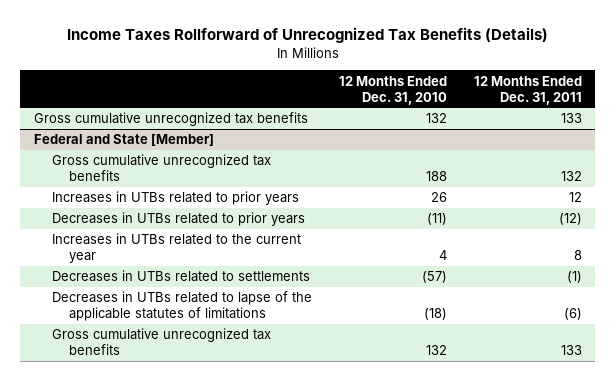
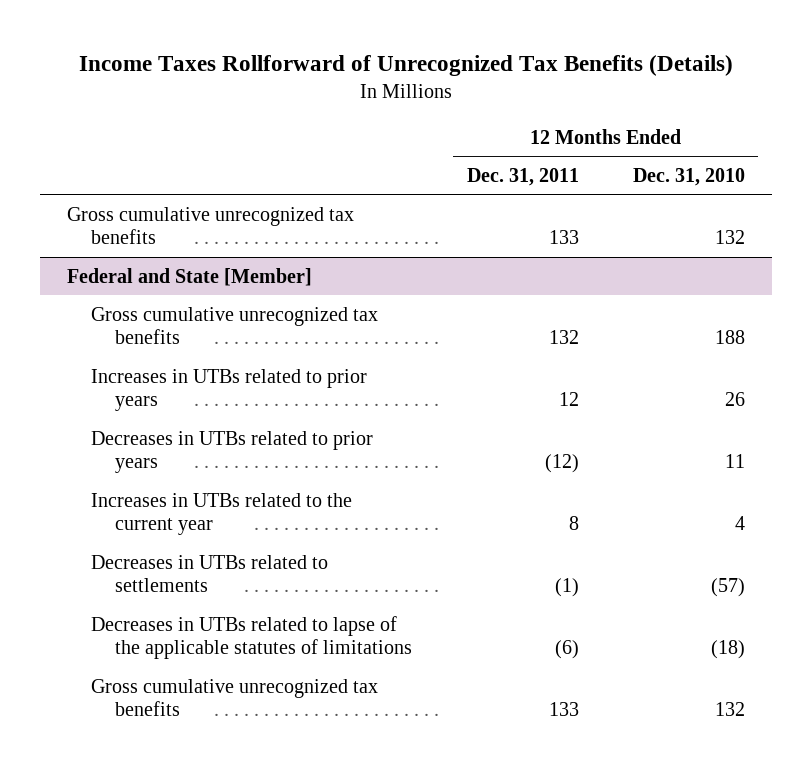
[426,213,447,226] (11) -> [724,454,745,469] 11

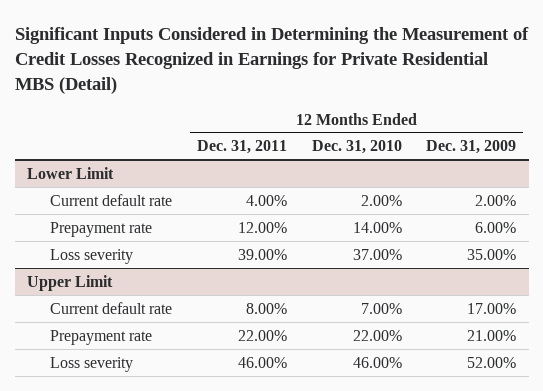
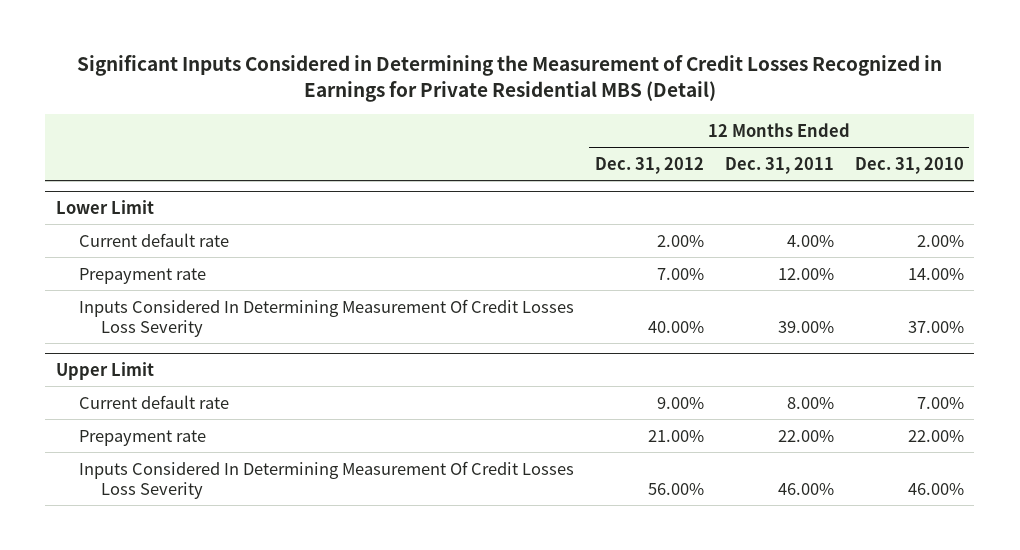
[426,140,517,155] Dec. 31, 2009 -> none
none -> [594,156,704,174] Dec. 31, 2012
[49,248,133,264] Loss severity -> [78,298,574,337] Inputs Considered In Determining Measurement Of Credit Losses Loss Severity
[49,356,133,372] Loss severity -> [78,460,574,499] Inputs Considered In Determining Measurement Of Credit Losses Loss Severity

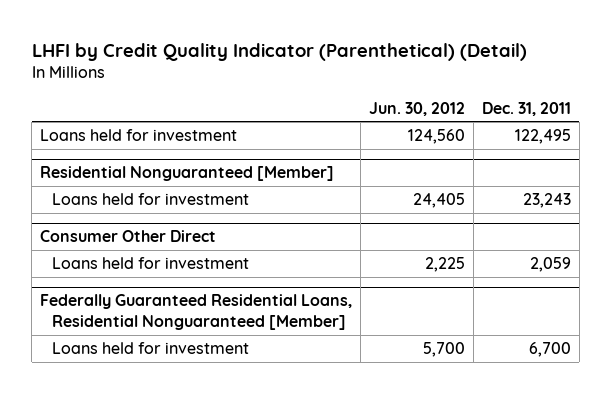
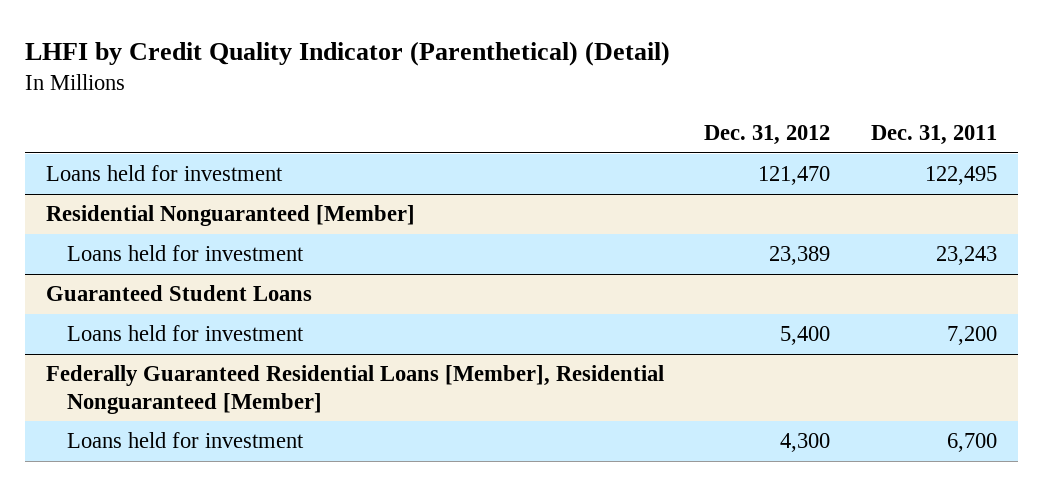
[369,101,466,116] Jun. 30, 2012 -> none
none -> [704,124,831,145] Dec. 31, 2012
[40,230,217,243] Consumer Other Direct -> none
none -> [45,285,312,302] Guaranteed Student Loans
[530,257,572,273] 2,059 -> [947,326,998,346] 7,200
[40,294,353,331] Federally Guaranteed Residential Loans, Residential Nonguaranteed [Member] -> [45,365,664,414] Federally Guaranteed Residential Loans [Member], Residential Nonguaranteed [Member]

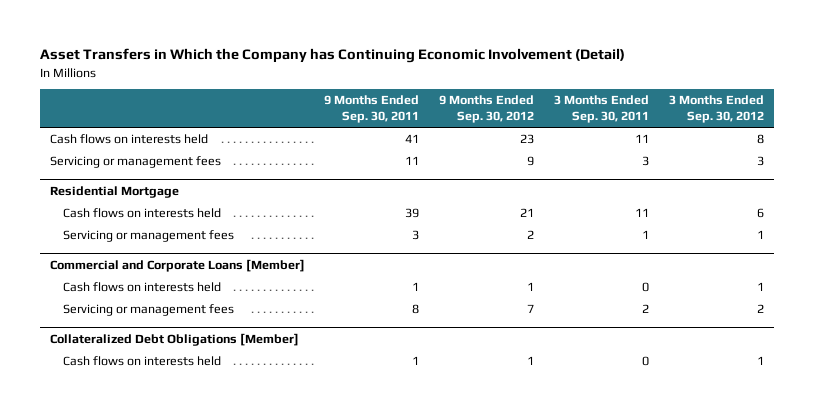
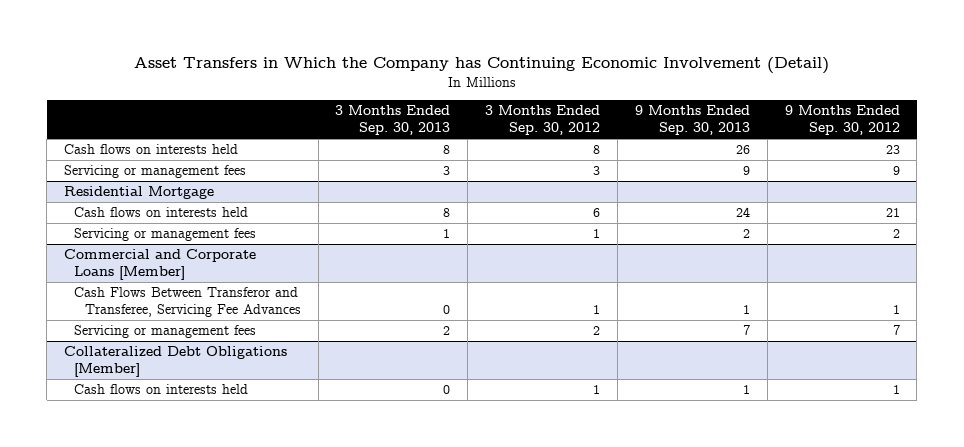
[324,95,420,124] 9 Months Ended Sep. 30, 2011 -> none
[553,95,649,124] 3 Months Ended Sep. 30, 2011 -> none
none -> [335,105,451,136] 3 Months Ended Sep. 30, 2013
none -> [634,105,750,136] 9 Months Ended Sep. 30, 2013
[62,282,221,293] Cash flows on interests held -> [74,287,301,318] Cash Flows Between Transferor and Transferee, Servicing Fee Advances

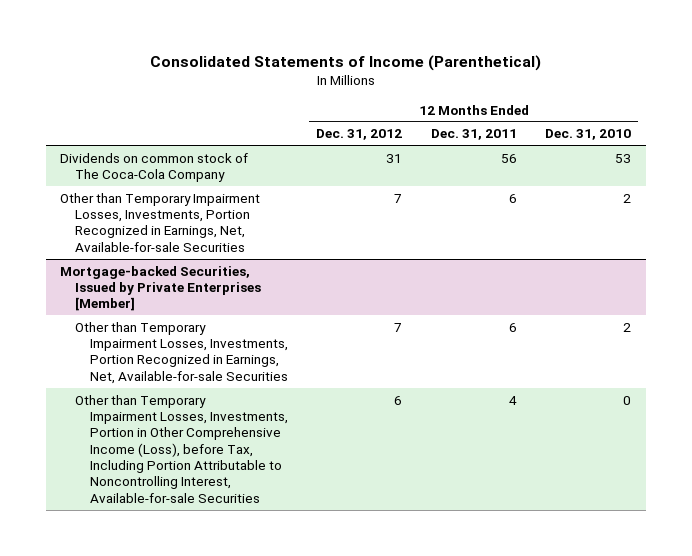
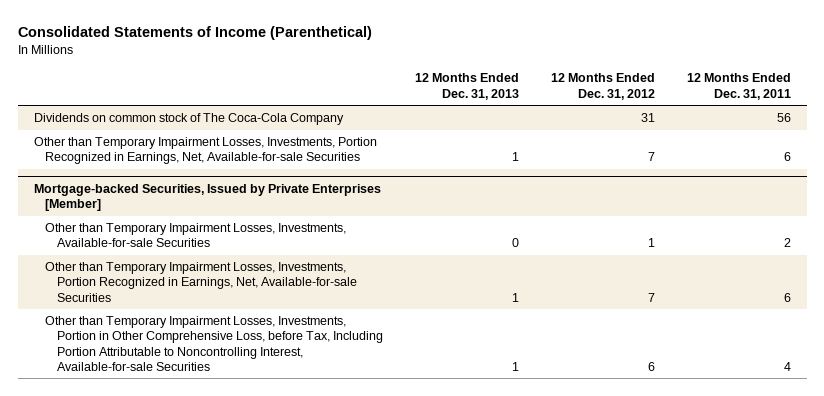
[545,129,632,141] Dec. 31, 2010 -> none
none -> [415,73,520,100] 12 Months Ended Dec. 31, 2013
none -> [45,223,347,248] Other than Temporary Impairment Losses, Investments, Available-for-sale Securities
[75,394,288,503] Other than Temporary Impairment Losses, Investments, Portion in Other Comprehensive Income (Loss), before Tax, Including Portion Attributable to Noncontrolling Interest, Available-for-sale Securities -> [45,316,384,371] Other than Temporary Impairment Losses, Investments, Portion in Other Comprehensive Loss, before Tax, Including Portion Attributable to Noncontrolling Interest, Available-for-sale Securities

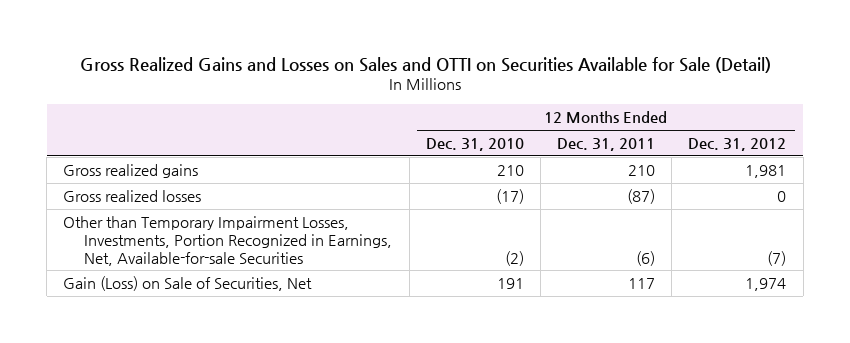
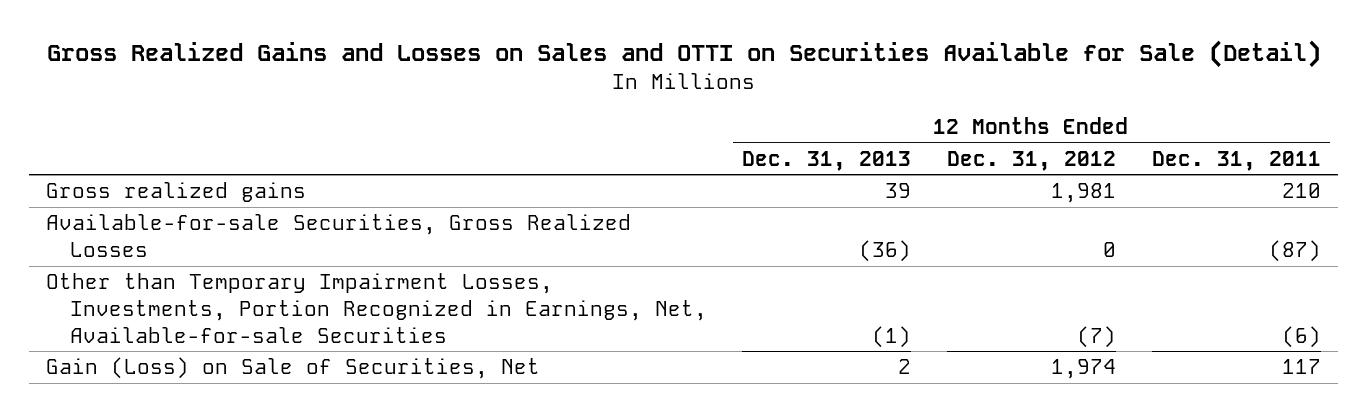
[425,138,524,152] Dec. 31, 2010 -> none
none -> [742,150,912,171] Dec. 31, 2013
[63,190,202,203] Gross realized losses -> [46,214,632,257] Available-for-sale Securities, Gross Realized Losses

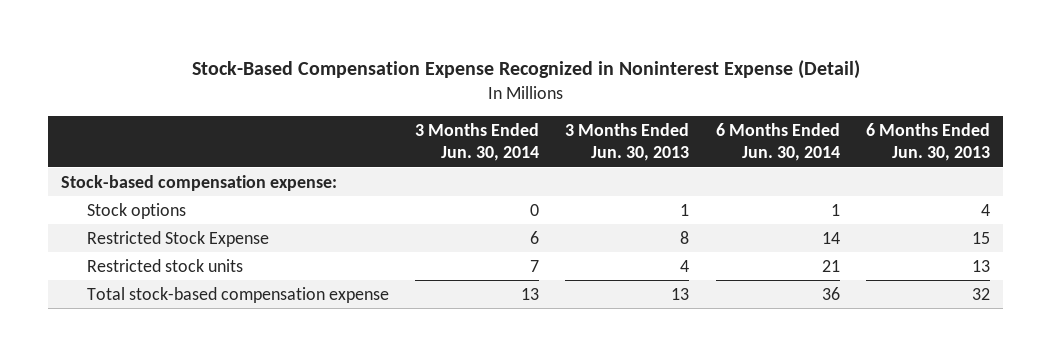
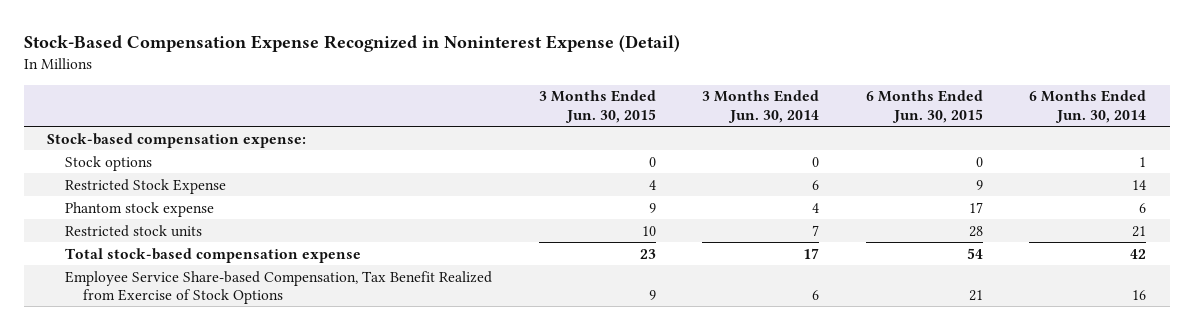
[565,123,690,162] 3 Months Ended Jun. 30, 2013 -> none
[865,123,990,162] 6 Months Ended Jun. 30, 2013 -> none
none -> [538,90,656,123] 3 Months Ended Jun. 30, 2015
none -> [865,90,983,123] 6 Months Ended Jun. 30, 2015
none -> [65,201,215,217] Phantom stock expense
[520,287,539,300] 13 -> [803,247,820,259] 17
[821,286,840,300] 36 -> [1130,248,1147,259] 42
none -> [65,270,493,304] Employee Service Share-based Compensation, Tax Benefit Realized from Exercise of Stock Options

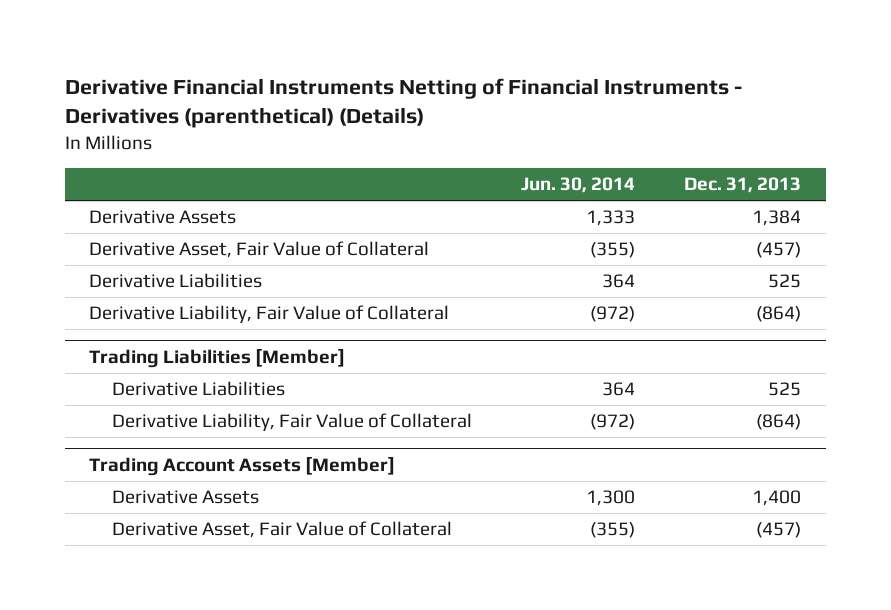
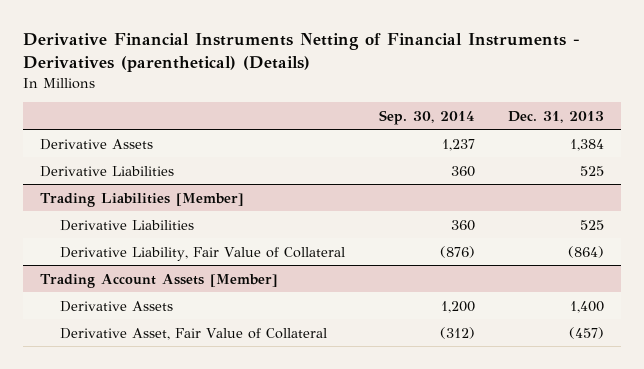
[521,176,636,193] Jun. 30, 2014 -> none
none -> [378,109,475,125] Sep. 30, 2014
[89,241,430,259] Derivative Asset, Fair Value of Collateral -> none
[89,305,450,324] Derivative Liability, Fair Value of Collateral -> none

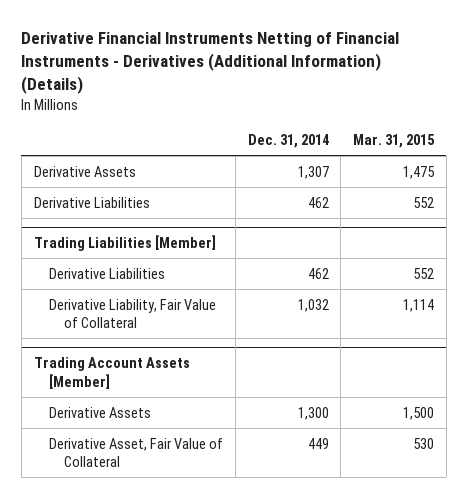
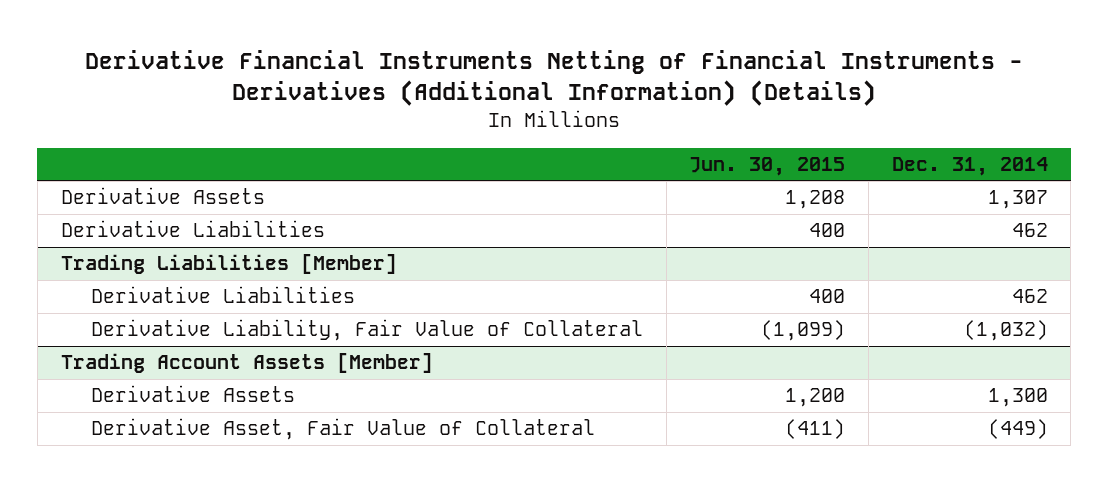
[353,134,436,149] Mar. 31, 2015 -> none
none -> [689,156,846,176] Jun. 30, 2015
[297,298,329,312] 1,032 -> [963,320,1048,342] (1,032)
[307,437,329,449] 449 -> [987,419,1048,440] (449)

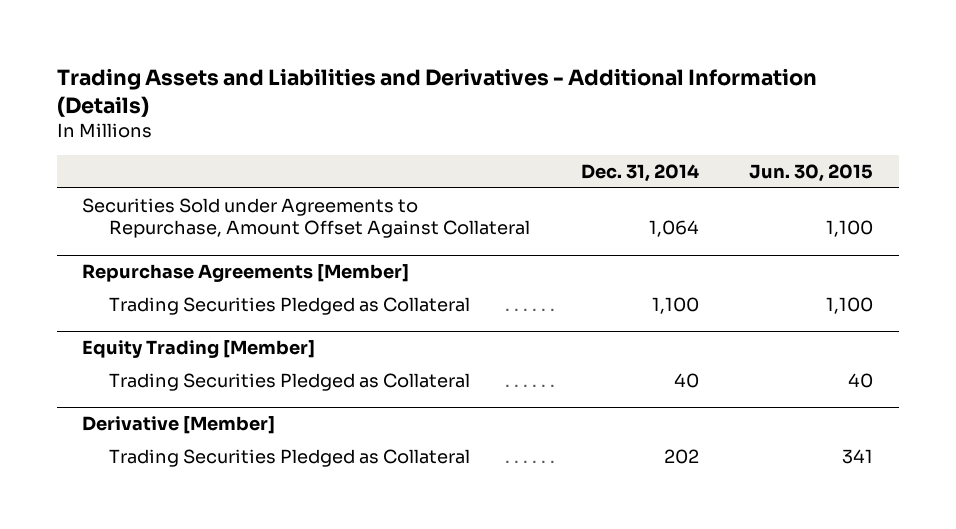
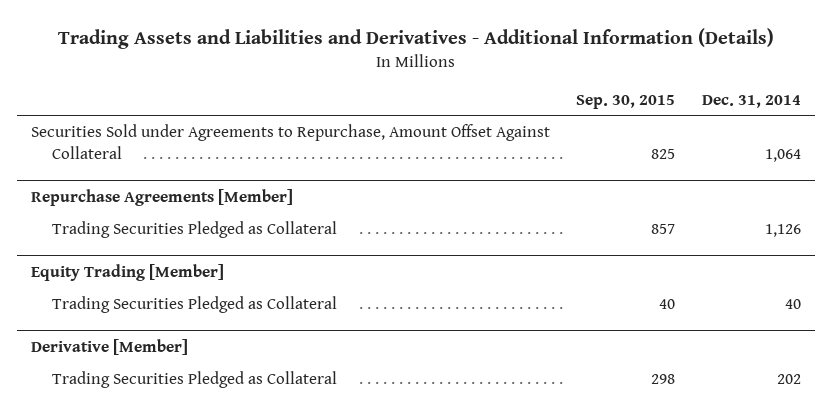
[749,164,874,183] Jun. 30, 2015 -> none
none -> [576,94,676,109] Sep. 30, 2015
[651,296,699,314] 1,100 -> [765,224,802,238] 1,126

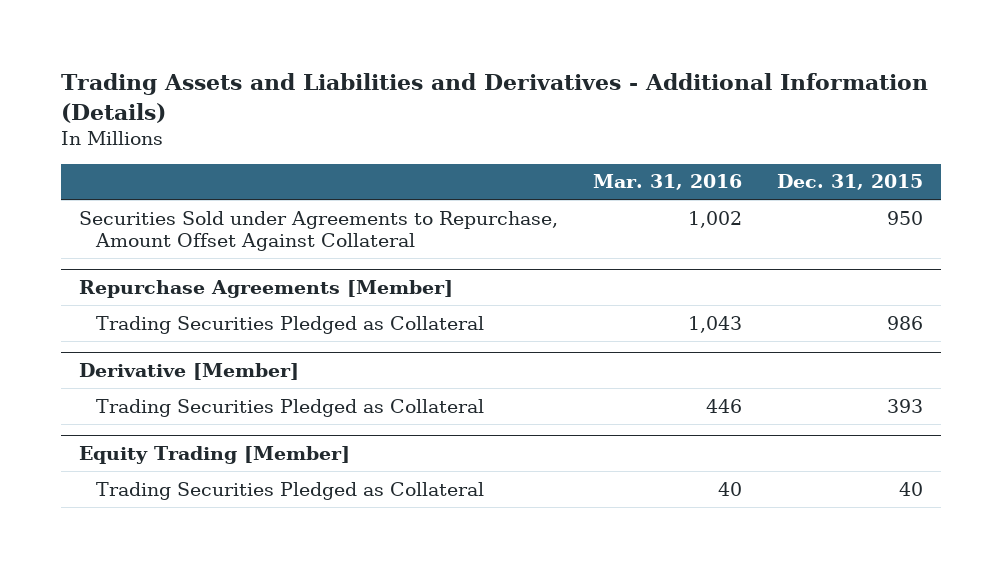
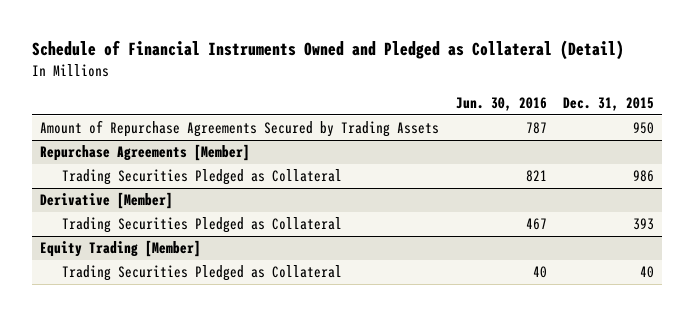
[61,73,929,123] Trading Assets and Liabilities and Derivatives - Additional Information (Details) -> [31,40,624,61] Schedule of Financial Instruments Owned and Pledged as Collateral (Detail)
[593,174,743,191] Mar. 31, 2016 -> none
none -> [455,97,547,112] Jun. 30, 2016
[78,210,558,252] Securities Sold under Agreements to Repurchase, Amount Offset Against Collateral -> [40,120,440,138] Amount of Repurchase Agreements Secured by Trading Assets

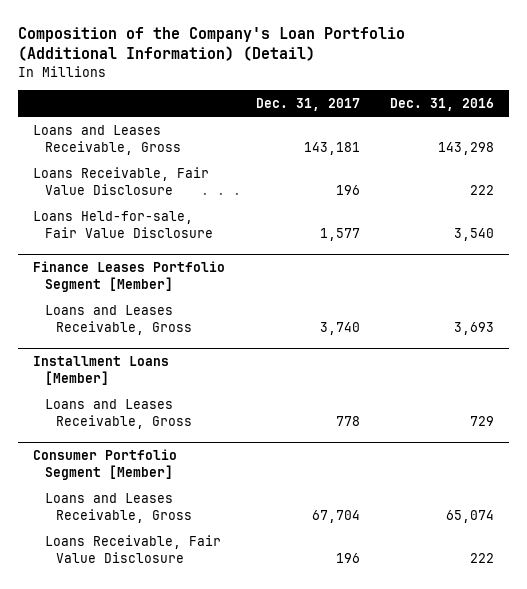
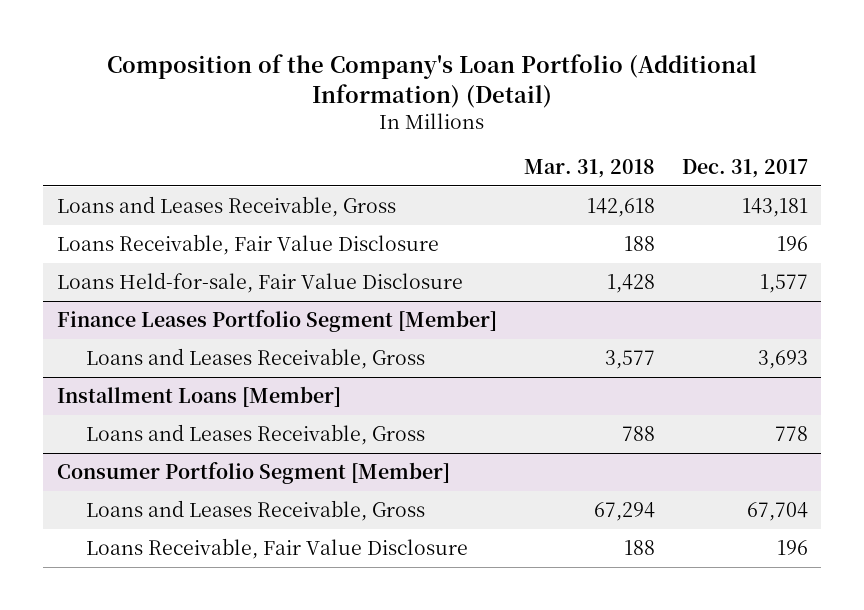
[389,98,494,112] Dec. 31, 2016 -> none
none -> [523,158,655,178] Mar. 31, 2018
[319,321,360,335] 3,740 -> [757,349,808,369] 3,693

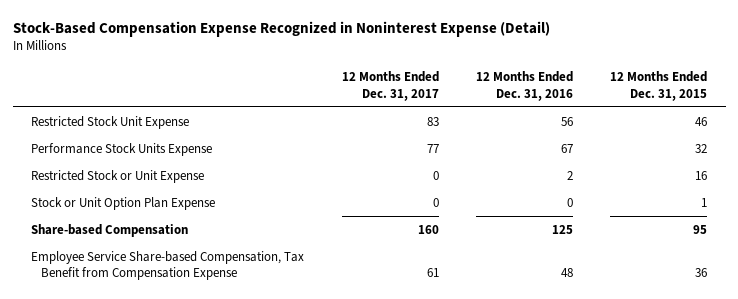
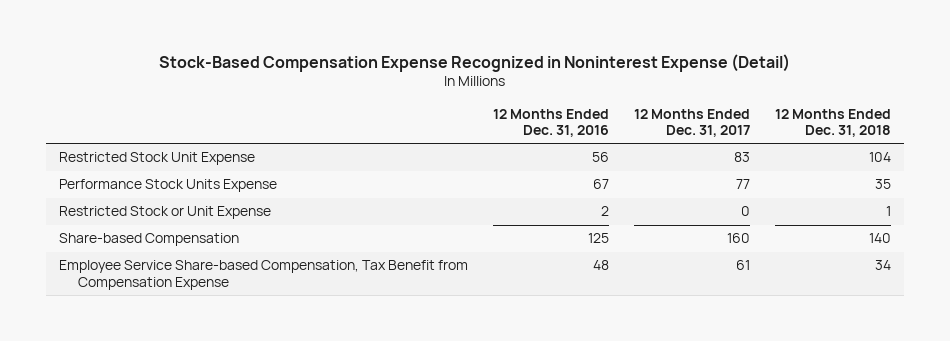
[610,70,708,101] 12 Months Ended Dec. 31, 2015 -> none
none -> [775,108,892,138] 12 Months Ended Dec. 31, 2018
[31,196,216,210] Stock or Unit Option Plan Expense -> none

